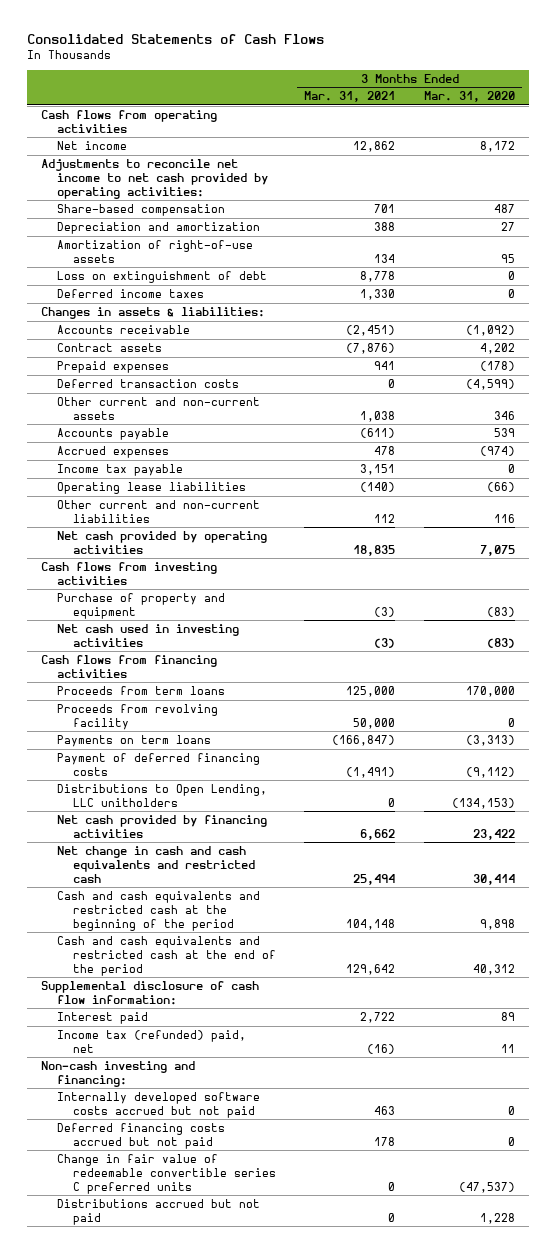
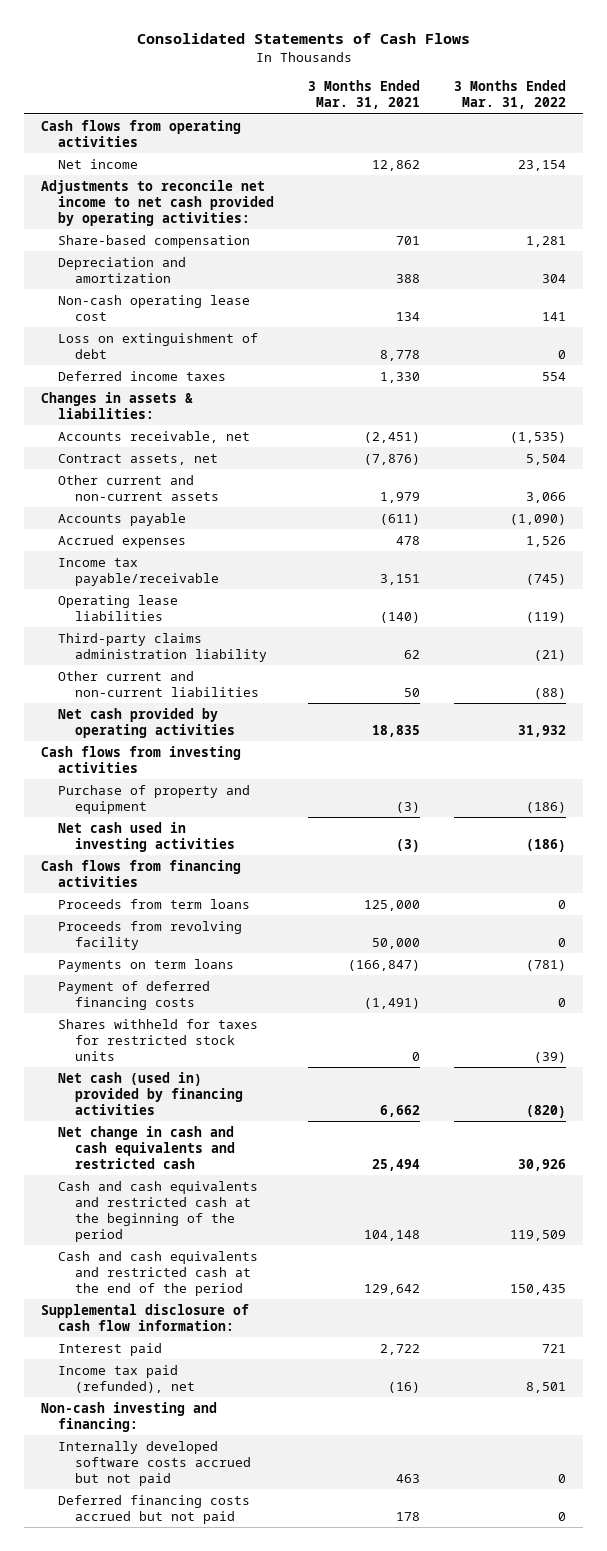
[423,91,515,103] Mar. 31, 2020 -> none
none -> [454,80,567,110] 3 Months Ended Mar. 31, 2022
[57,239,254,263] Amortization of right-of-use assets -> [57,294,250,321] Non-cash operating lease cost
[57,360,170,373] Prepaid expenses -> none
[57,378,240,388] Deferred transaction costs -> none
[57,324,191,334] Accounts receivable -> [57,430,250,443] Accounts receivable, net
[57,342,163,352] Contract assets -> [57,453,218,465] Contract assets, net
[360,410,396,422] 1,038 -> [380,491,421,503] 1,979
[57,463,184,476] Income tax payable -> [57,557,219,586] Income tax payable/receivable
none -> [57,632,267,662] Third-party claims administration liability
[374,513,396,523] 112 -> [404,687,421,697] 50
[57,783,268,807] Distributions to Open Lending, LLC unitholders -> none
none -> [57,1018,258,1062] Shares withheld for taxes for restricted stock units
[57,814,268,838] Net cash provided by financing activities -> [57,1071,243,1116] Net cash (used in) provided by financing activities
[57,1029,247,1053] Income tax (refunded) paid, net -> [57,1364,195,1393] Income tax paid (refunded), net
[57,1153,277,1194] Change in fair value of redeemable convertible series C preferred units -> none
[57,1198,261,1225] Distributions accrued but not paid -> none

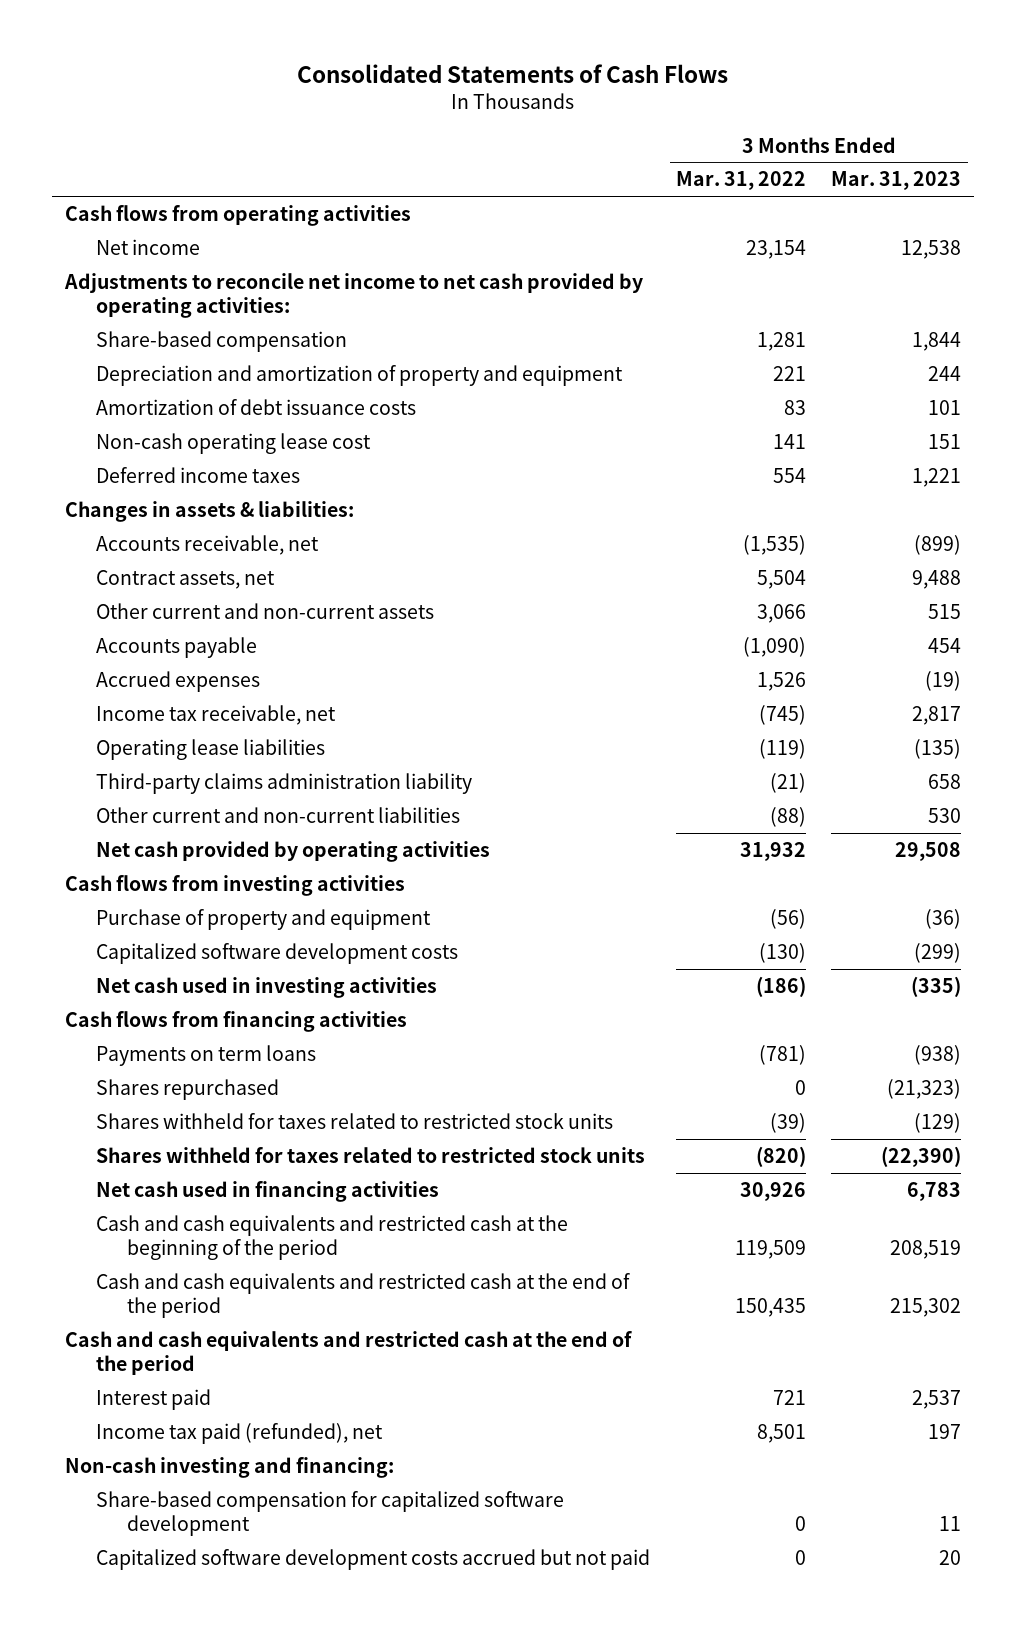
[308,80,421,110] 3 Months Ended Mar. 31, 2021 -> none
none -> [831,171,962,191] Mar. 31, 2023
[57,256,186,283] Depreciation and amortization -> [96,365,624,387] Depreciation and amortization of property and equipment
[542,273,567,283] 304 -> [772,366,806,382] 221
none -> [96,399,417,416] Amortization of debt issuance costs
[57,332,258,359] Loss on extinguishment of debt -> none
[57,557,219,586] Income tax payable/receivable -> [96,705,337,726] Income tax receivable, net
[526,801,567,813] (186) -> [769,909,806,930] (56)
none -> [96,943,459,965] Capitalized software development costs
[57,898,250,909] Proceeds from term loans -> none
[57,920,242,950] Proceeds from revolving facility -> none
[57,980,210,1010] Payment of deferred financing costs -> none
none -> [96,1079,280,1101] Shares repurchased
[57,1018,258,1062] Shares withheld for taxes for restricted stock units -> [96,1113,614,1130] Shares withheld for taxes related to restricted stock units
[57,1071,243,1116] Net cash (used in) provided by financing activities -> [96,1147,646,1164] Shares withheld for taxes related to restricted stock units
[57,1125,235,1170] Net change in cash and cash equivalents and restricted cash -> [96,1181,440,1203] Net cash used in financing activities
[41,1303,250,1331] Supplemental disclosure of cash flow information: -> [65,1331,633,1376] Cash and cash equivalents and restricted cash at the end of the period
[57,1440,251,1487] Internally developed software costs accrued but not paid -> [96,1491,565,1537] Share-based compensation for capitalized software development
[57,1494,250,1524] Deferred financing costs accrued but not paid -> [96,1549,651,1571] Capitalized software development costs accrued but not paid

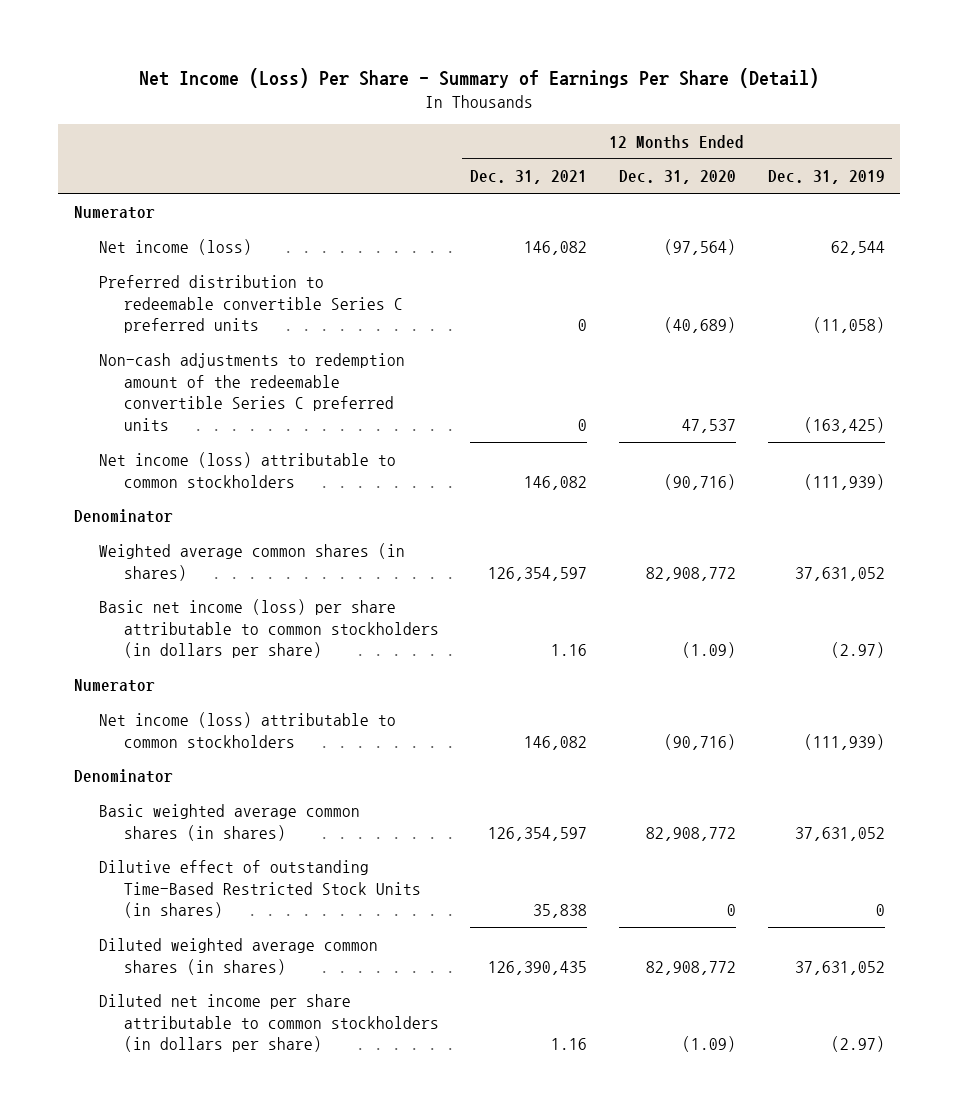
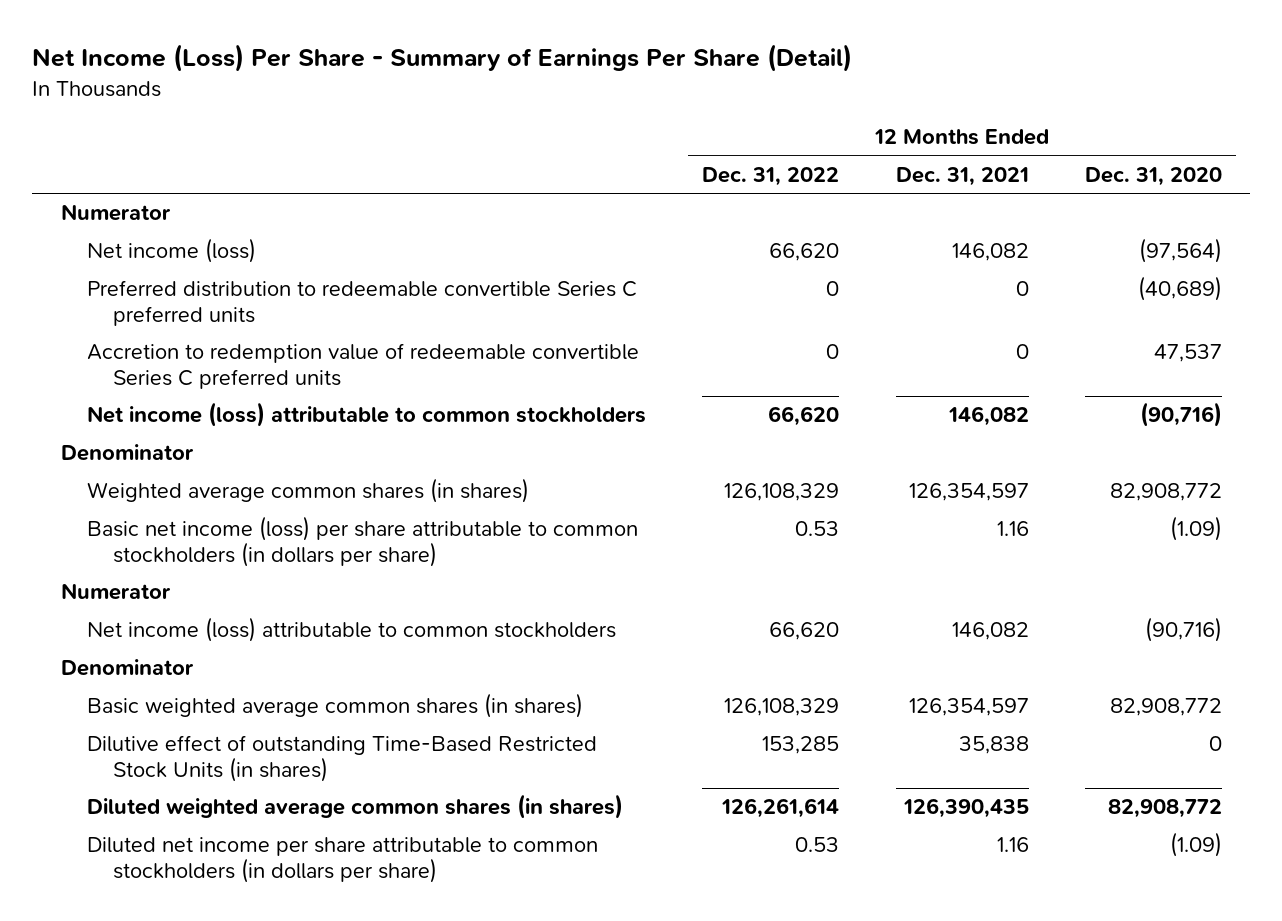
[767,170,885,185] Dec. 31, 2019 -> none
none -> [702,166,840,186] Dec. 31, 2022
[98,352,405,432] Non-cash adjustments to redemption amount of the redeemable convertible Series C preferred units -> [86,343,639,389] Accretion to redemption value of redeemable convertible Series C preferred units

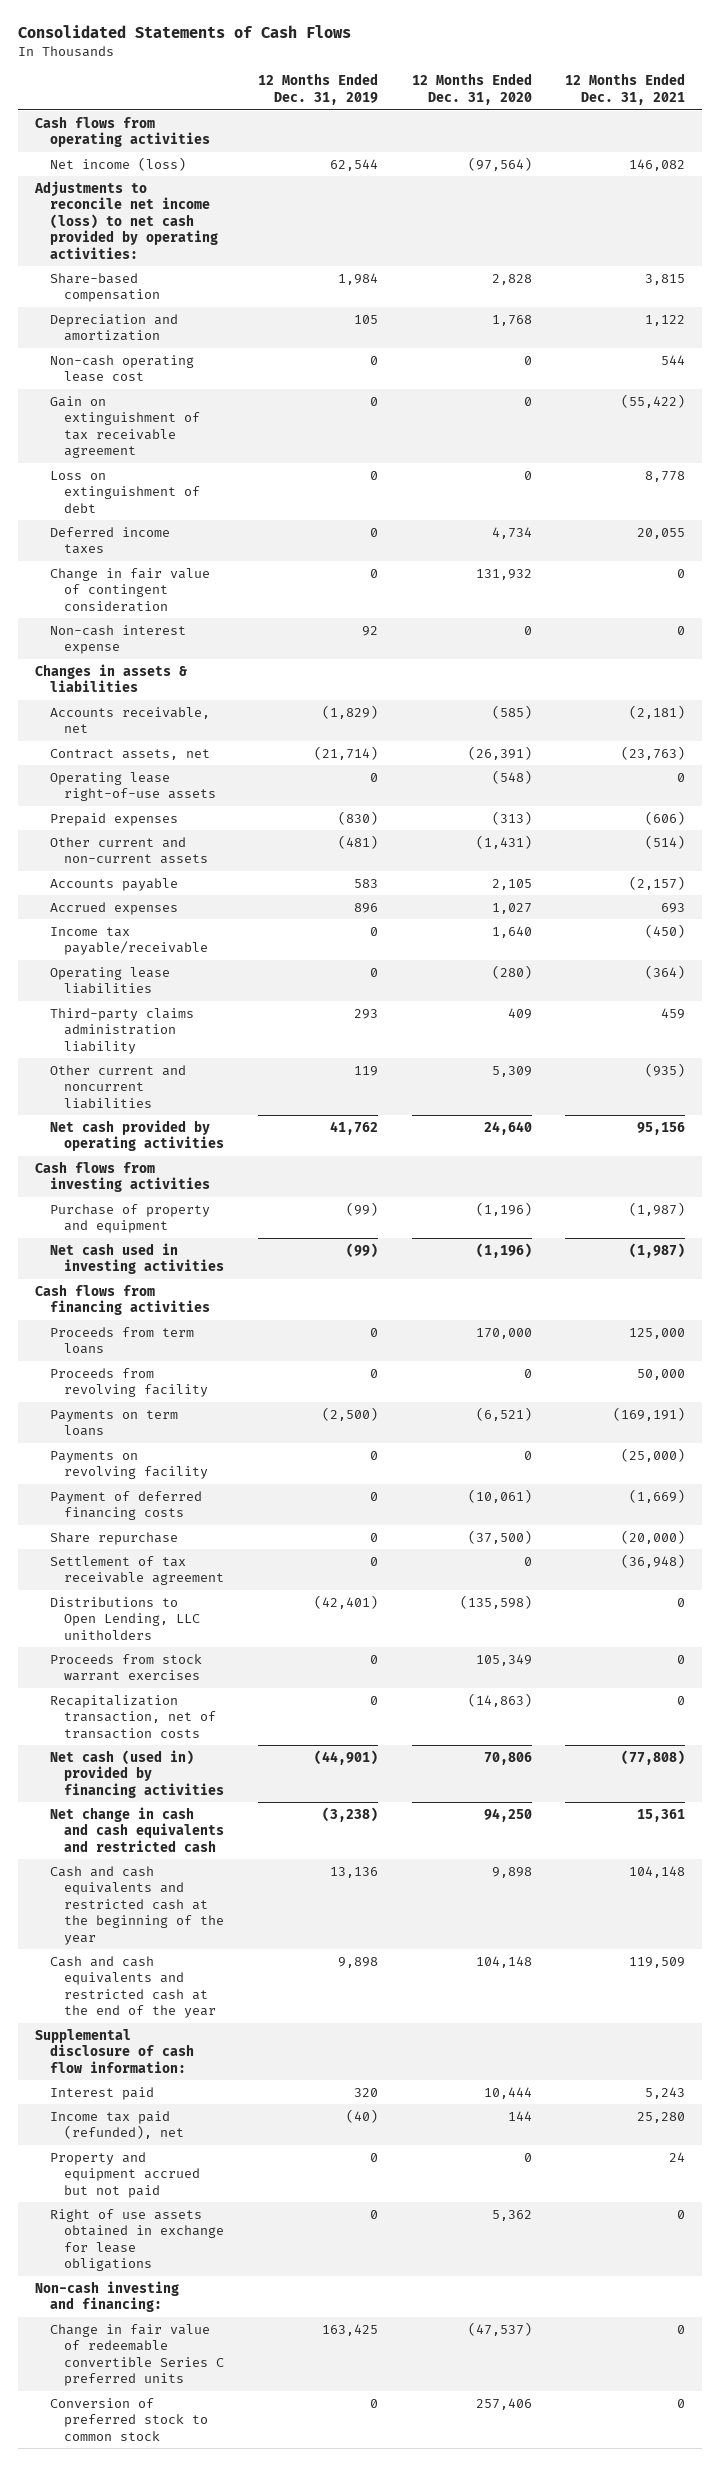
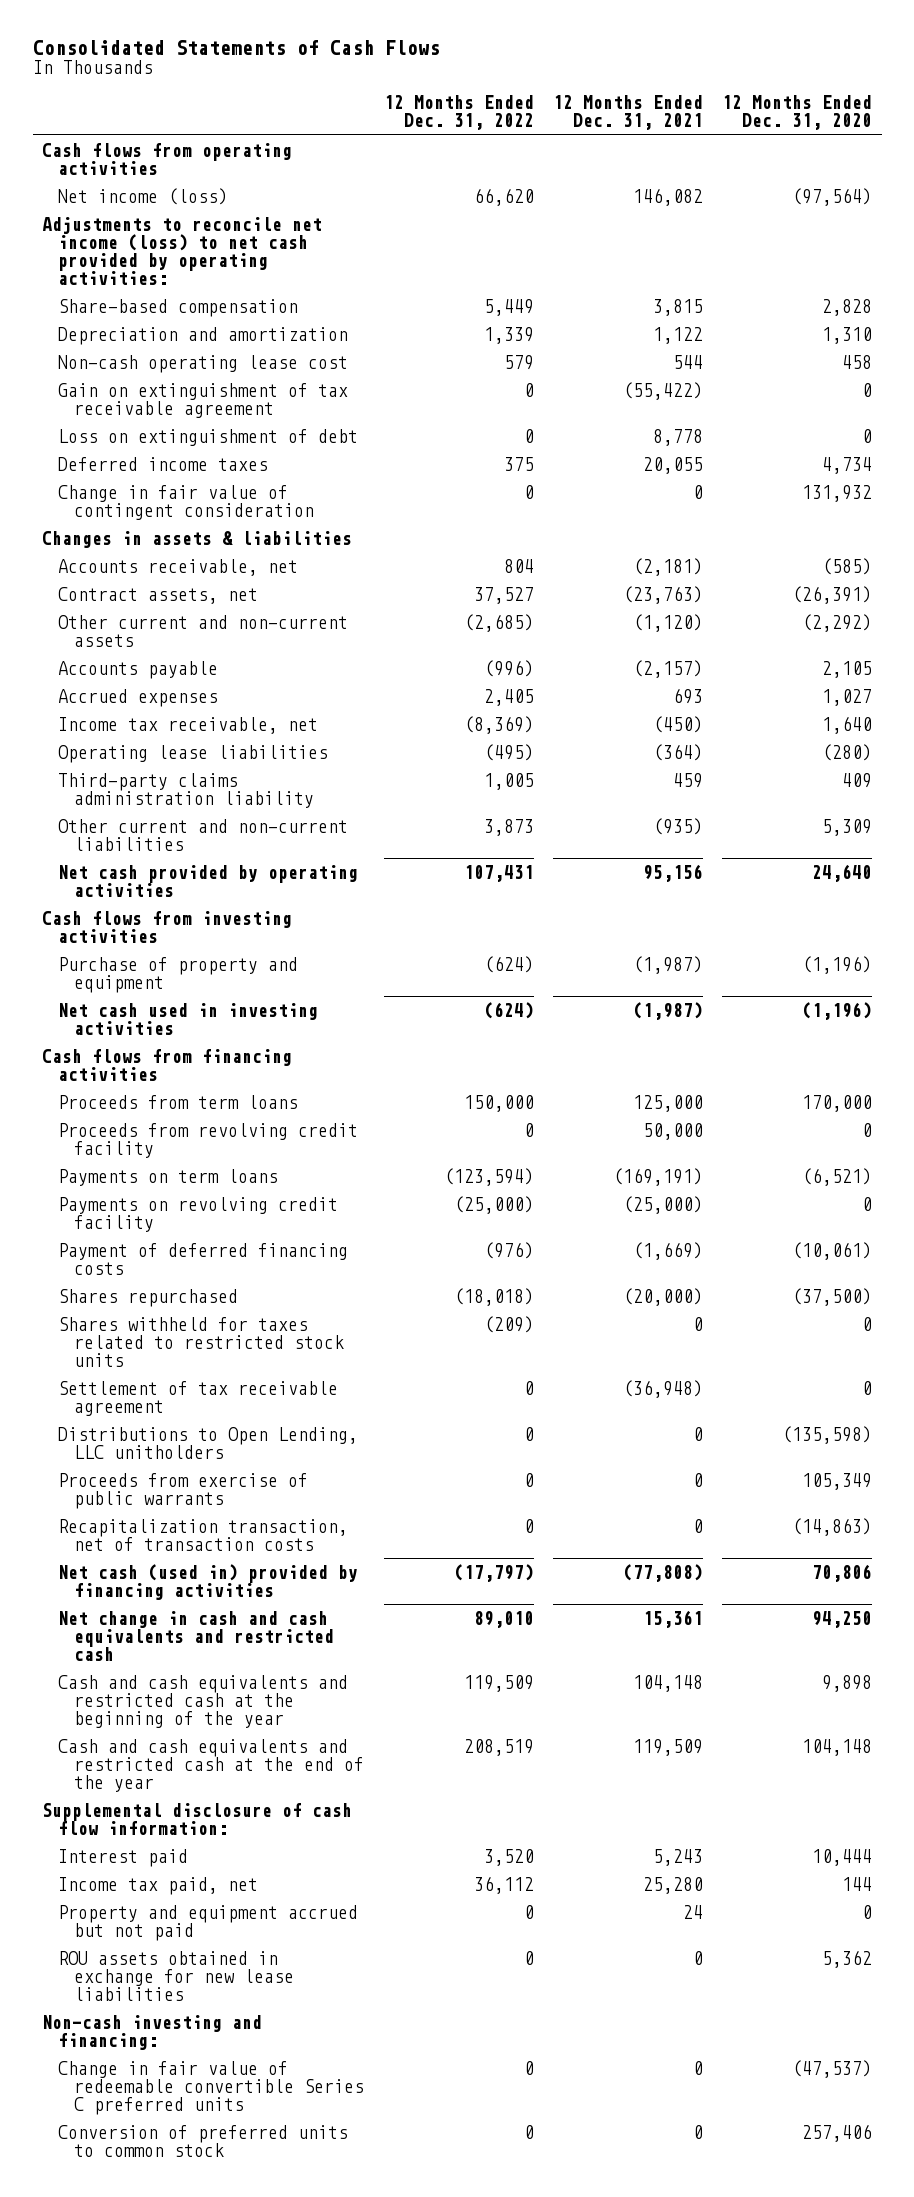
[258,73,379,105] 12 Months Ended Dec. 31, 2019 -> none
none -> [383,95,534,131] 12 Months Ended Dec. 31, 2022
[491,314,532,326] 1,768 -> [821,326,872,344] 1,310
[523,355,532,365] 0 -> [841,354,872,369] 458
[49,624,186,655] Non-cash interest expense -> none
[49,771,217,802] Operating lease right-of-use assets -> none
[49,812,178,826] Prepaid expenses -> none
[475,834,532,849] (1,431) -> [801,613,872,632] (2,292)
[645,834,686,849] (514) -> [632,613,703,632] (1,120)
[49,926,209,956] Income tax payable/receivable -> [58,716,319,734] Income tax receivable, net
[49,1064,186,1109] Other current and noncurrent liabilities -> [58,818,349,851] Other current and non-current liabilities
[49,1367,209,1398] Proceeds from revolving facility -> [58,1122,359,1158] Proceeds from revolving credit facility
[49,1450,209,1480] Payments on revolving facility -> [58,1196,339,1232] Payments on revolving credit facility
[49,1531,178,1545] Share repurchase -> [58,1288,239,1307] Shares repurchased
none -> [58,1316,345,1367] Shares withheld for taxes related to restricted stock units
[49,1653,202,1682] Proceeds from stock warrant exercises -> [58,1472,309,1509] Proceeds from exercise of public warrants
[49,2110,185,2140] Income tax paid (refunded), net -> [58,1876,259,1895] Income tax paid, net
[49,2208,225,2272] Right of use assets obtained in exchange for lease obligations -> [58,1950,295,2001] ROU assets obtained in exchange for new lease liabilities
[49,2397,209,2441] Conversion of preferred stock to common stock -> [58,2124,349,2157] Conversion of preferred units to common stock

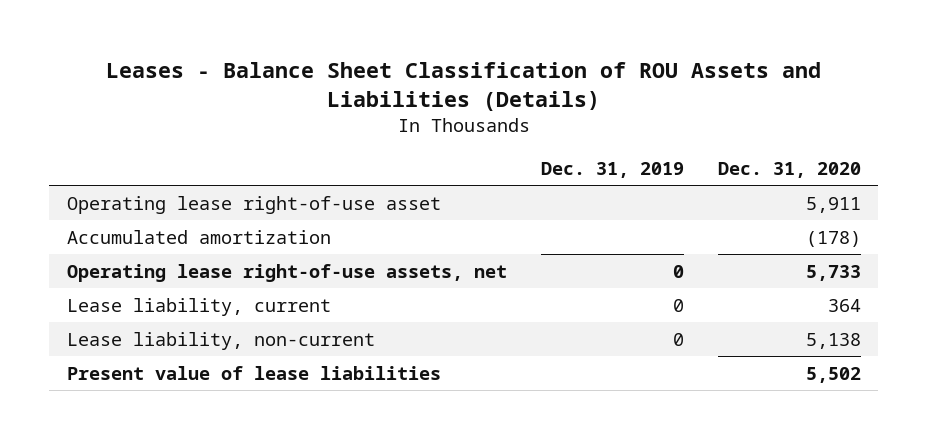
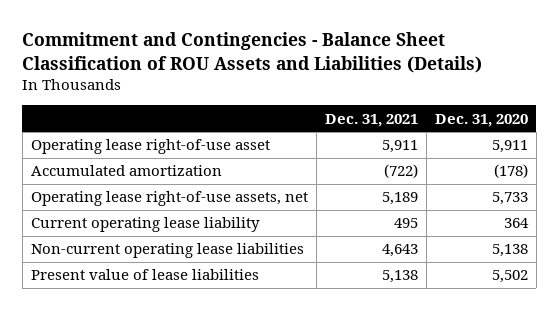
[105,62,821,112] Leases - Balance Sheet Classification of ROU Assets and Liabilities (Details) -> [22,31,483,73] Commitment and Contingencies - Balance Sheet Classification of ROU Assets and Liabilities (Details)
[540,161,684,178] Dec. 31, 2019 -> none
none -> [324,113,418,127] Dec. 31, 2021
[66,297,331,316] Lease liability, current -> [30,217,260,233] Current operating lease liability
[66,331,375,350] Lease liability, non-current -> [30,243,304,259] Non-current operating lease liabilities

